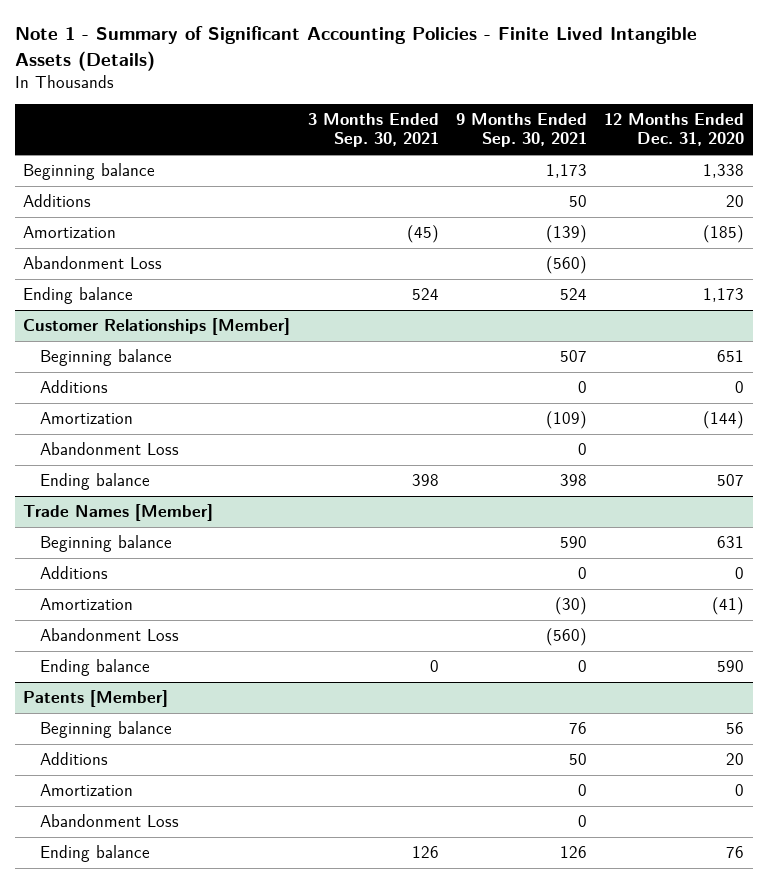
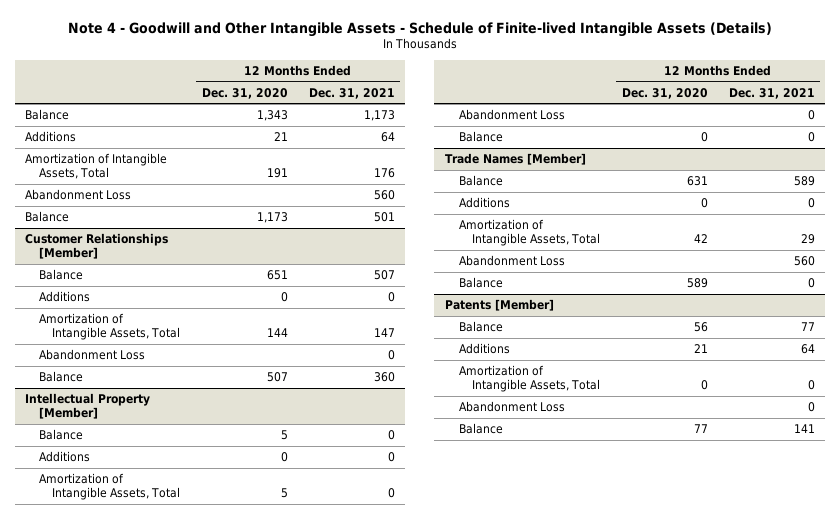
[14,26,697,71] Note 1 - Summary of Significant Accounting Policies - Finite Lived Intangible Assets (Details) -> [67,21,772,37] Note 4 - Goodwill and Other Intangible Assets - Schedule of Finite-lived Intangible Assets (Details)
[307,113,439,148] 3 Months Ended Sep. 30, 2021 -> none
[455,113,587,148] 9 Months Ended Sep. 30, 2021 -> none
none -> [308,87,395,99] Dec. 31, 2021
[23,163,156,181] Beginning balance -> [25,109,70,121] Balance
[703,164,745,179] 1,338 -> [256,110,288,122] 1,343
[726,195,745,208] 20 -> [273,132,288,142] 21
[23,226,117,239] Amortization -> [25,153,168,180] Amortization of Intangible Assets, Total
[703,225,745,244] (185) -> [266,168,288,179] 191
[23,287,134,305] Ending balance -> [25,211,70,223] Balance
[39,349,172,367] Beginning balance -> [38,269,83,281] Balance
[39,412,133,425] Amortization -> [38,313,181,341] Amortization of Intangible Assets, Total
[703,411,745,430] (144) -> [266,328,288,338] 144
[39,473,150,491] Ending balance -> [38,371,83,383] Balance
none -> [25,393,151,420] Intellectual Property [Member]
none -> [38,429,83,441] Balance
none -> [38,451,90,463] Additions
none -> [38,473,181,501] Amortization of Intangible Assets, Total
none -> [458,109,565,121] Abandonment Loss
none -> [458,131,503,143] Balance
[39,535,172,553] Beginning balance -> [458,175,503,187] Balance
[39,598,133,611] Amortization -> [458,219,601,247] Amortization of Intangible Assets, Total
[712,597,745,616] (41) -> [693,234,708,244] 42
[39,659,150,677] Ending balance -> [458,277,503,289] Balance
[717,660,745,673] 590 -> [686,278,708,289] 589
[39,721,172,739] Beginning balance -> [458,321,503,333] Balance
[726,753,745,766] 20 -> [693,344,708,354] 21
[39,784,133,797] Amortization -> [458,365,601,393] Amortization of Intangible Assets, Total
[39,845,150,863] Ending balance -> [458,423,503,435] Balance
[726,846,745,859] 76 -> [693,424,708,434] 77

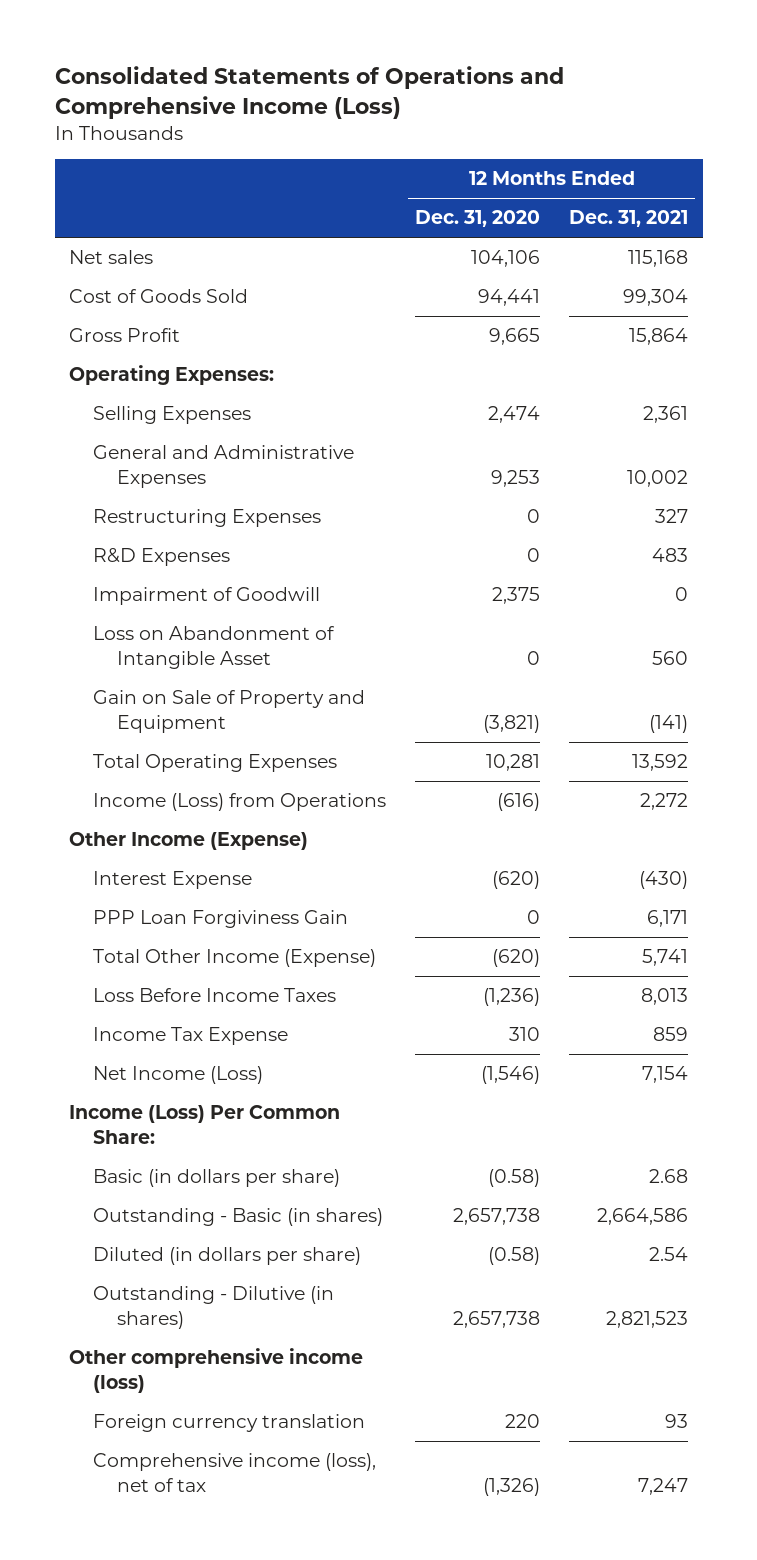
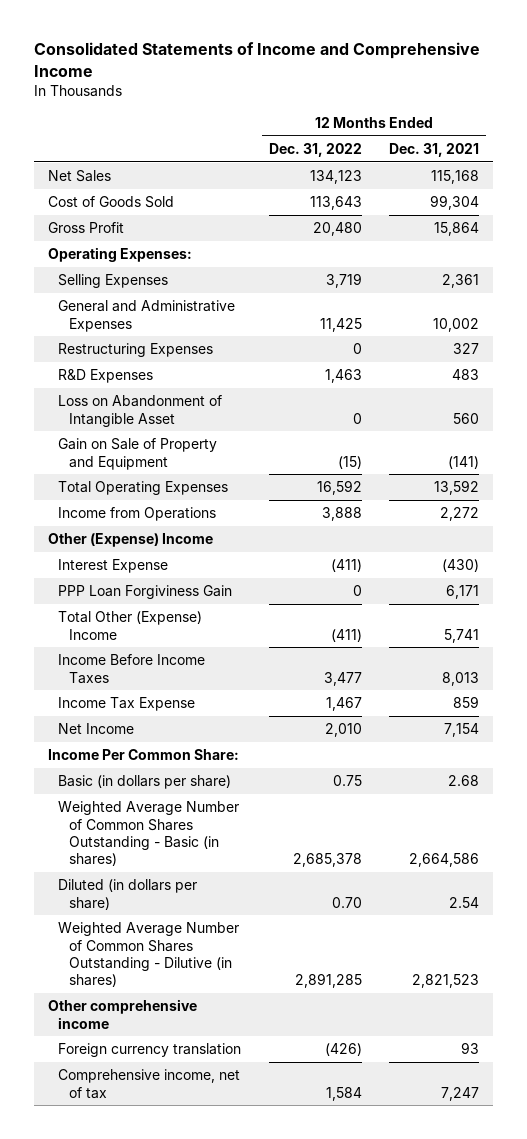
[54,66,564,119] Consolidated Statements of Operations and Comprehensive Income (Loss) -> [33,42,480,78] Consolidated Statements of Income and Comprehensive Income
[415,210,541,228] Dec. 31, 2020 -> none
none -> [268,142,362,157] Dec. 31, 2022
[69,250,154,265] Net sales -> [47,170,111,183] Net Sales
[93,587,321,606] Impairment of Goodwill -> none
[93,793,387,812] Income (Loss) from Operations -> [58,507,217,522] Income from Operations
[69,832,309,851] Other Income (Expense) -> [47,533,213,548] Other (Expense) Income
[93,949,377,968] Total Other Income (Expense) -> [58,611,203,640] Total Other (Expense) Income
[93,988,337,1003] Loss Before Income Taxes -> [58,654,206,684] Income Before Income Taxes
[93,1066,264,1085] Net Income (Loss) -> [58,723,135,735] Net Income
[69,1105,341,1144] Income (Loss) Per Common Share: -> [47,749,239,761] Income Per Common Share:
[93,1208,384,1227] Outstanding - Basic (in shares) -> [58,801,240,867] Weighted Average Number of Common Shares Outstanding - Basic (in shares)
[93,1286,335,1329] Outstanding - Dilutive (in shares) -> [58,922,240,988] Weighted Average Number of Common Shares Outstanding - Dilutive (in shares)
[69,1348,364,1393] Other comprehensive income (loss) -> [47,999,197,1029] Other comprehensive income
[93,1453,377,1492] Comprehensive income (loss), net of tax -> [58,1069,241,1099] Comprehensive income, net of tax

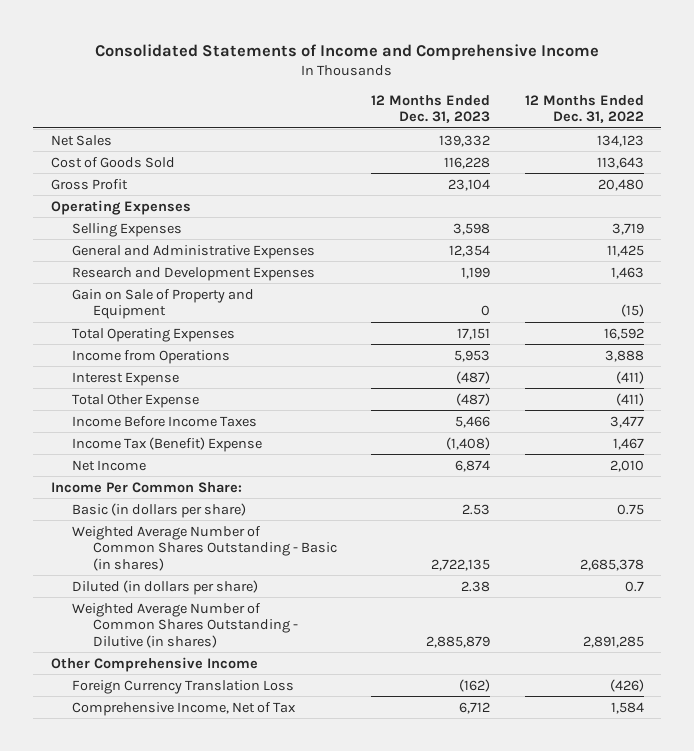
[388,142,479,157] Dec. 31, 2021 -> none
none -> [371,94,491,124] 12 Months Ended Dec. 31, 2023
[47,247,192,263] Operating Expenses: -> [50,199,191,215] Operating Expenses
[58,343,214,358] Restructuring Expenses -> none
[58,395,223,427] Loss on Abandonment of Intangible Asset -> none
[58,369,154,384] R&D Expenses -> [71,266,315,281] Research and Development Expenses
[47,533,213,548] Other (Expense) Income -> none
[58,585,233,600] PPP Loan Forgiviness Gain -> none
[58,611,203,640] Total Other (Expense) Income -> [71,393,199,408] Total Other Expense
[58,697,196,712] Income Tax Expense -> [71,436,262,452] Income Tax (Benefit) Expense
[331,896,362,908] 0.70 -> [624,580,644,592] 0.7
[47,999,197,1029] Other comprehensive income -> [50,656,258,672] Other Comprehensive Income
[58,1043,242,1058] Foreign currency translation -> [71,679,294,694] Foreign Currency Translation Loss
[58,1069,241,1099] Comprehensive income, net of tax -> [71,701,296,716] Comprehensive Income, Net of Tax

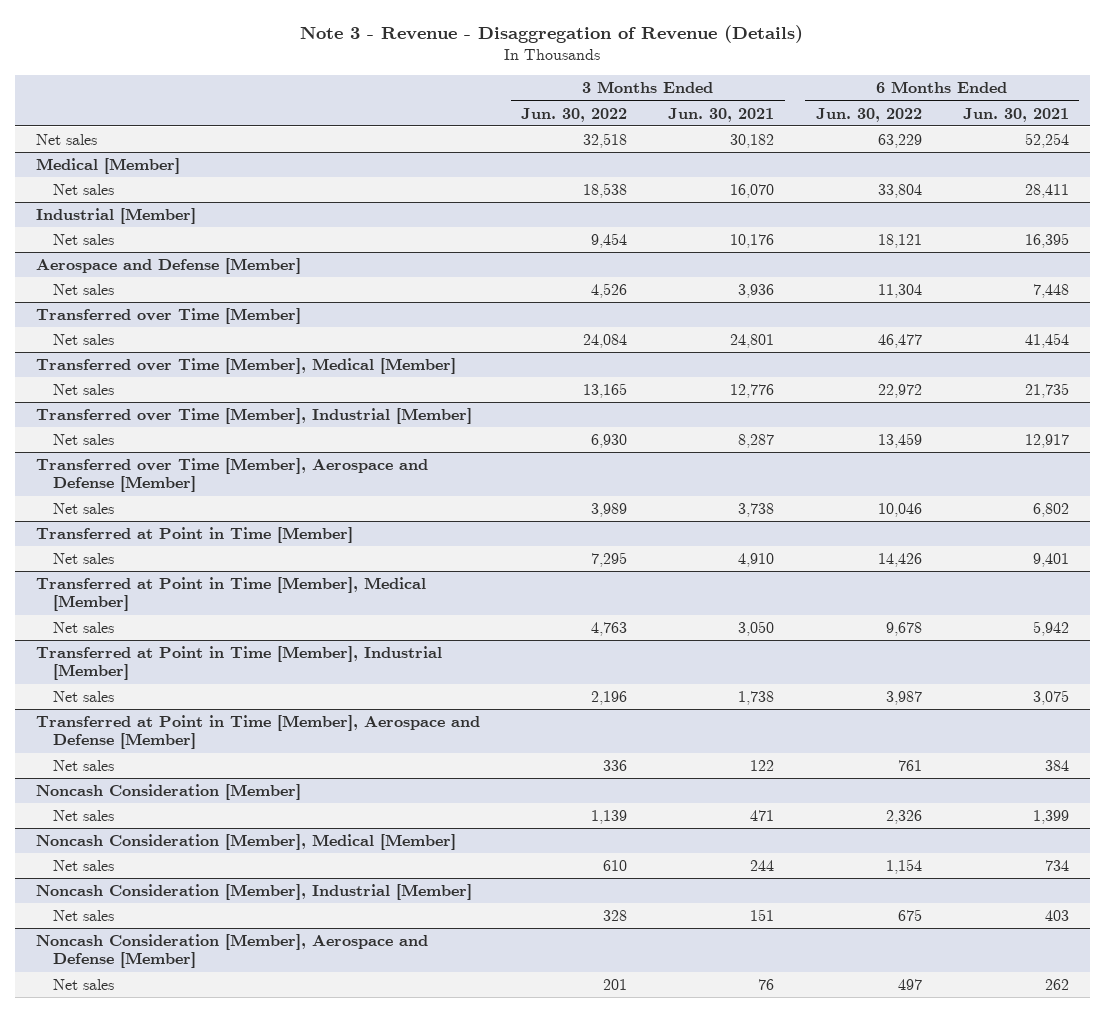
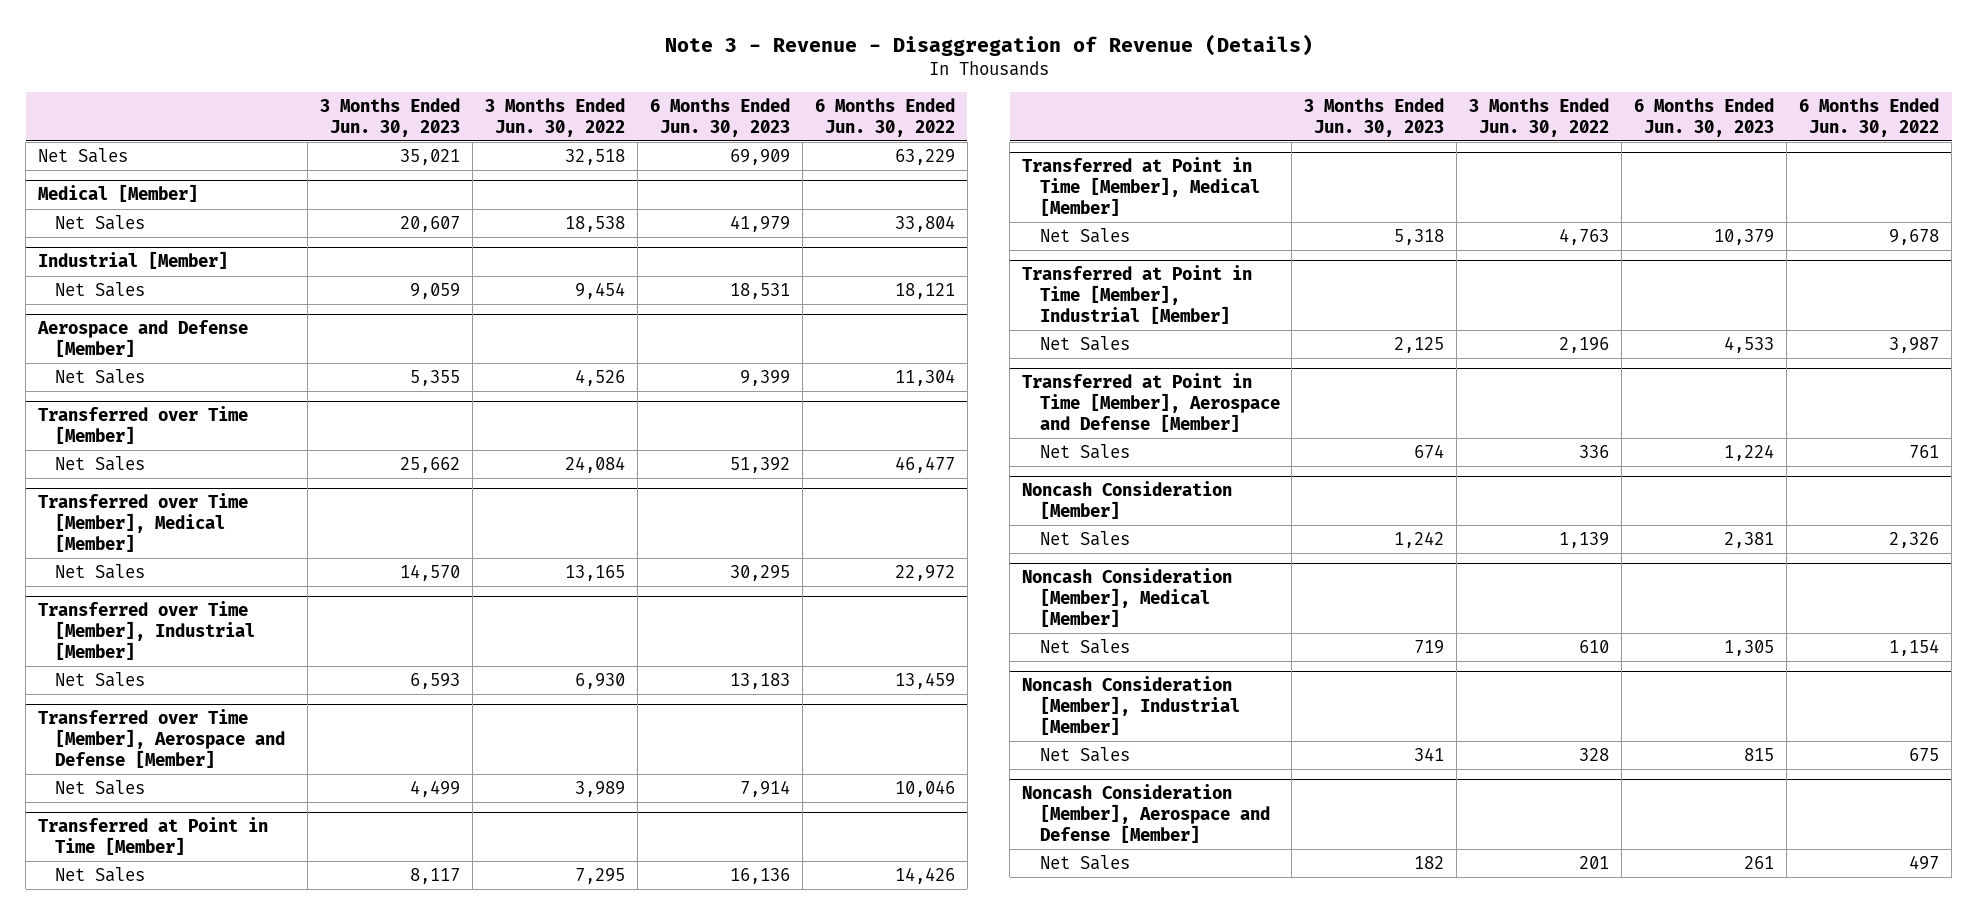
[668,107,775,122] Jun. 30, 2021 -> none
[962,107,1069,122] Jun. 30, 2021 -> none
none -> [320,97,461,137] 3 Months Ended Jun. 30, 2023
none -> [650,97,791,137] 6 Months Ended Jun. 30, 2023
[35,134,97,146] Net sales -> [38,148,129,164] Net Sales
[53,184,115,196] Net sales -> [55,215,146,231] Net Sales
[53,234,115,246] Net sales -> [55,282,146,298] Net Sales
[53,284,115,296] Net sales -> [55,369,146,385] Net Sales
[53,334,115,346] Net sales -> [55,456,146,472] Net Sales
[53,384,115,396] Net sales -> [55,564,146,580] Net Sales
[53,434,115,446] Net sales -> [55,672,146,688] Net Sales
[53,503,115,515] Net sales -> [55,780,146,796] Net Sales
[53,553,115,565] Net sales -> [55,867,146,883] Net Sales
[53,622,115,634] Net sales -> [1039,228,1130,244] Net Sales
[53,691,115,703] Net sales -> [1039,336,1130,352] Net Sales
[53,760,115,772] Net sales -> [1039,444,1130,460] Net Sales
[53,810,115,822] Net sales -> [1039,531,1130,547] Net Sales
[53,860,115,872] Net sales -> [1039,639,1130,655] Net Sales
[53,910,115,922] Net sales -> [1039,747,1130,763] Net Sales
[53,979,115,991] Net sales -> [1039,855,1130,871] Net Sales

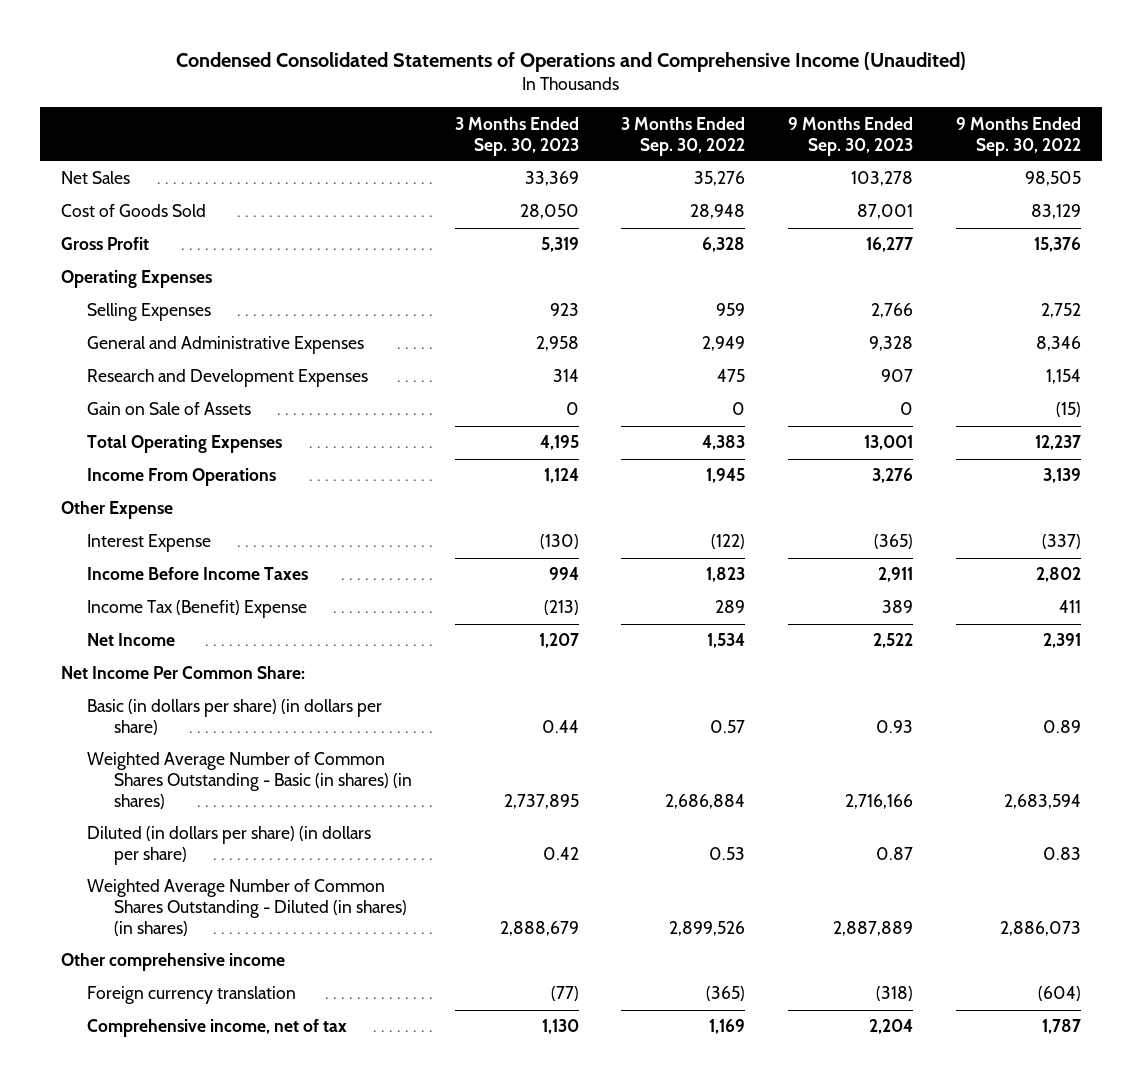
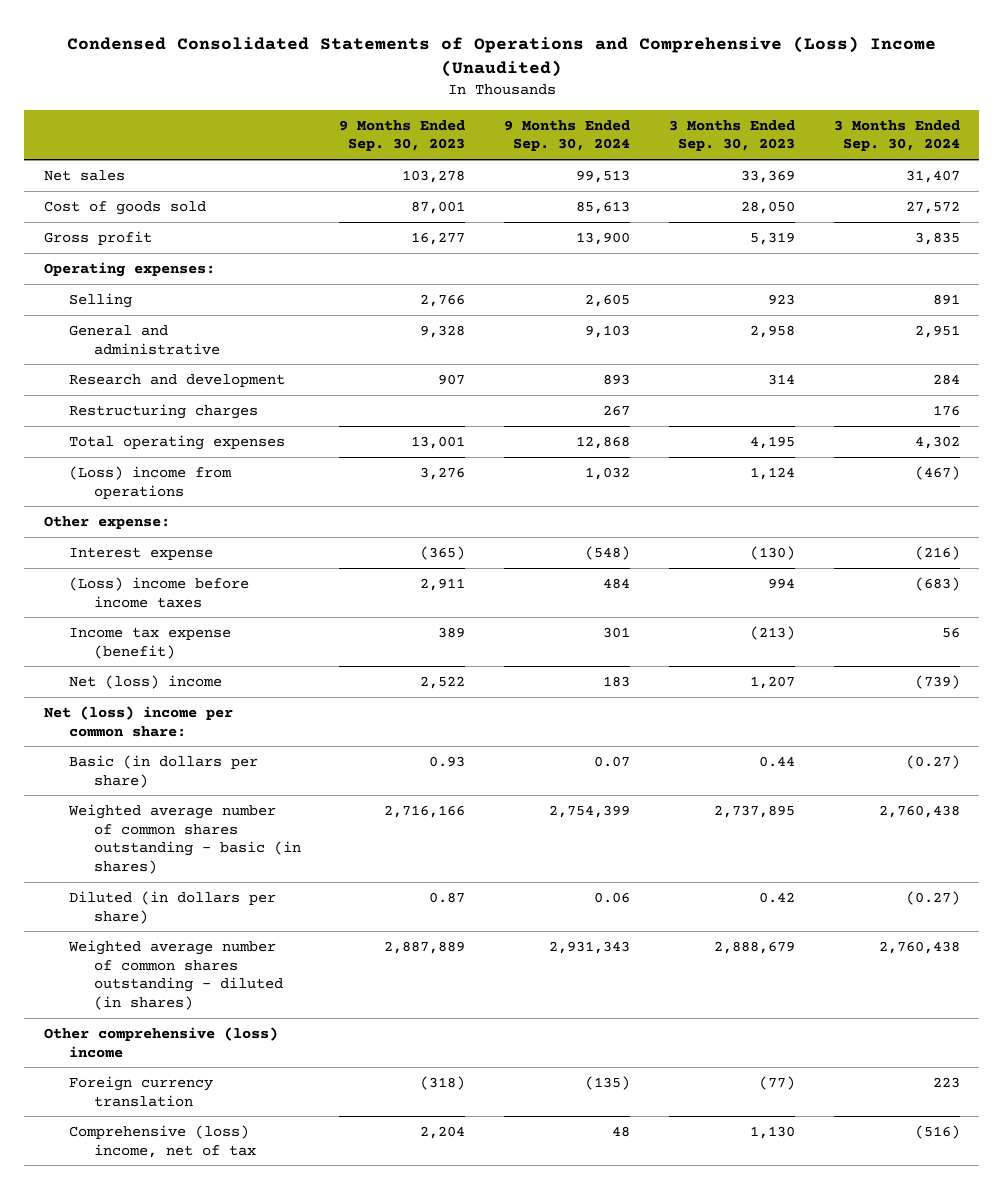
[175,51,966,72] Condensed Consolidated Statements of Operations and Comprehensive Income (Unaudited) -> [66,35,936,77] Condensed Consolidated Statements of Operations and Comprehensive (Loss) Income (Unaudited)
[621,116,746,156] 3 Months Ended Sep. 30, 2022 -> none
[955,116,1081,156] 9 Months Ended Sep. 30, 2022 -> none
none -> [504,119,631,152] 9 Months Ended Sep. 30, 2024
none -> [833,119,960,152] 3 Months Ended Sep. 30, 2024
[87,402,252,416] Gain on Sale of Assets -> none
[60,171,130,185] Net Sales -> [43,169,125,181] Net sales
[60,204,206,218] Cost of Goods Sold -> [43,200,206,215] Cost of goods sold
[60,237,149,251] Gross Profit -> [43,230,152,245] Gross profit
[60,270,212,289] Operating Expenses -> [43,261,215,277] Operating expenses:
[87,303,212,322] Selling Expenses -> [68,292,132,308] Selling
[87,336,365,355] General and Administrative Expenses -> [68,324,220,355] General and administrative
[87,369,369,388] Research and Development Expenses -> [68,373,285,387] Research and development
none -> [68,403,258,419] Restructuring charges
[87,435,283,454] Total Operating Expenses -> [68,434,285,450] Total operating expenses
[87,468,277,487] Income From Operations -> [68,465,232,499] (Loss) income from operations
[60,501,173,520] Other Expense -> [43,515,170,529] Other expense:
[87,534,212,553] Interest Expense -> [68,546,213,560] Interest expense
[87,567,309,581] Income Before Income Taxes -> [68,576,249,608] (Loss) income before income taxes
[87,600,308,619] Income Tax (Benefit) Expense -> [68,626,231,659] Income tax expense (benefit)
[87,633,176,647] Net Income -> [68,674,222,689] Net (loss) income
[60,666,305,680] Net Income Per Common Share: -> [43,705,233,737] Net (loss) income per common share:
[87,699,383,736] Basic (in dollars per share) (in dollars per share) -> [68,754,258,788] Basic (in dollars per share)
[87,752,412,809] Weighted Average Number of Common Shares Outstanding - Basic (in shares) (in shares) -> [67,803,301,875] Weighted average number of common shares outstanding - basic (in shares)
[87,826,372,866] Diluted (in dollars per share) (in dollars per share) -> [68,890,276,924] Diluted (in dollars per share)
[87,879,407,936] Weighted Average Number of Common Shares Outstanding - Diluted (in shares) (in shares) -> [67,939,283,1011] Weighted average number of common shares outstanding - diluted (in shares)
[60,953,285,972] Other comprehensive income -> [43,1026,278,1058] Other comprehensive (loss) income
[87,1019,348,1038] Comprehensive income, net of tax -> [68,1124,256,1158] Comprehensive (loss) income, net of tax

